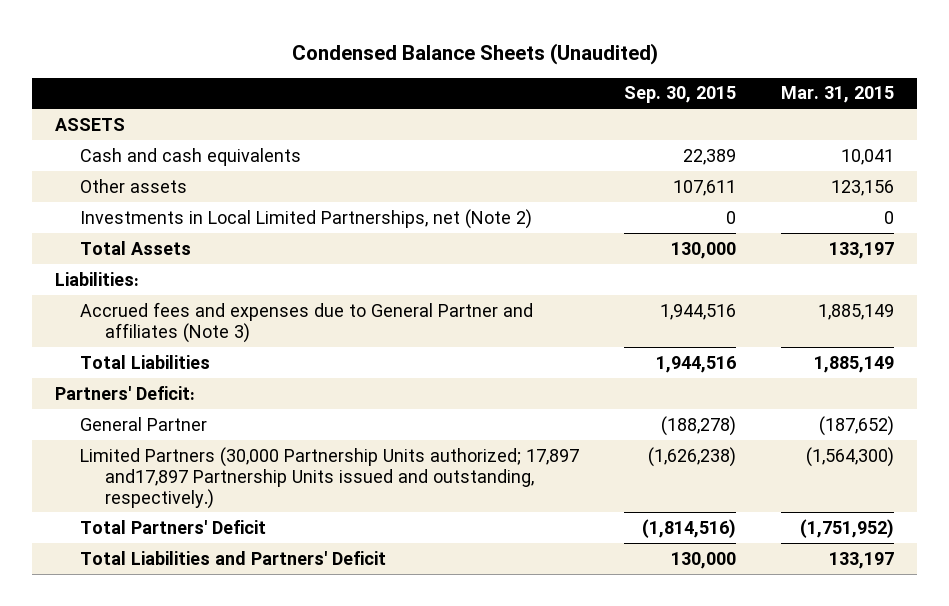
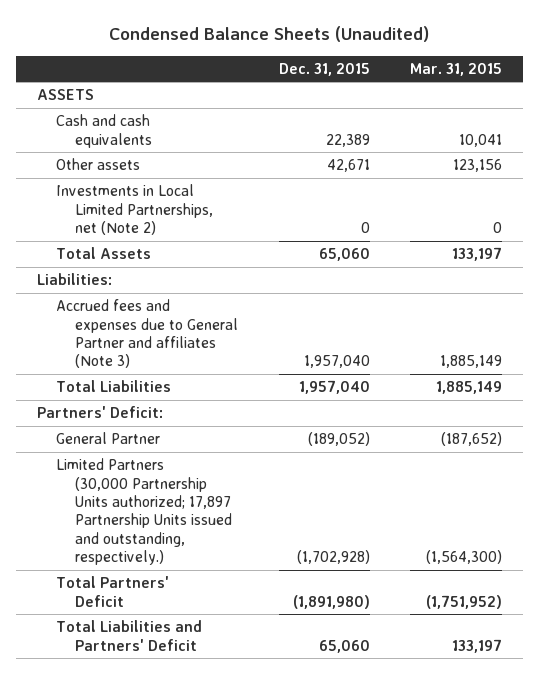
[624,86,737,104] Sep. 30, 2015 -> none
none -> [278,62,370,76] Dec. 31, 2015
[80,446,580,509] Limited Partners (30,000 Partnership Units authorized; 17,897 and17,897 Partnership Units issued and outstanding, respectively.) -> [55,458,232,565] Limited Partners (30,000 Partnership Units authorized; 17,897 Partnership Units issued and outstanding, respectively.)

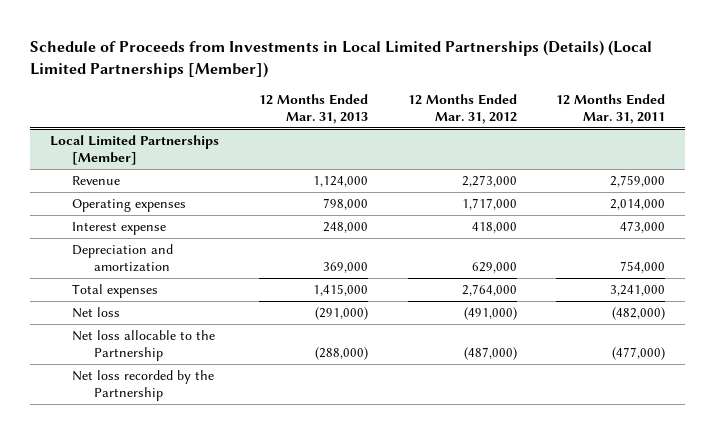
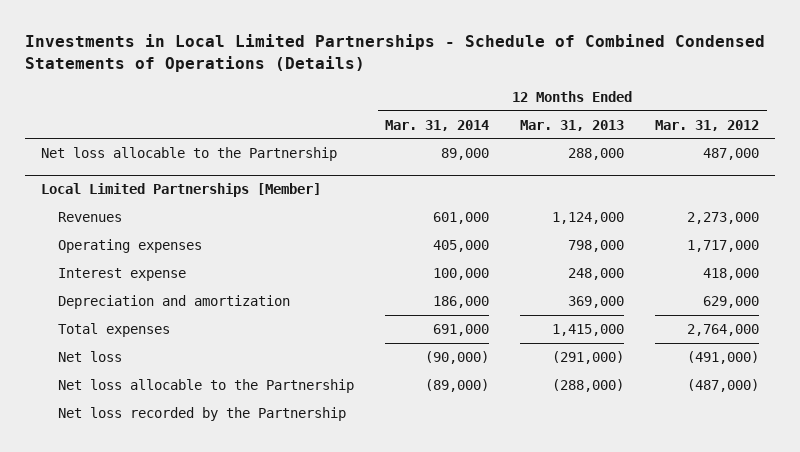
[30,39,653,78] Schedule of Proceeds from Investments in Local Limited Partnerships (Details) (Local Limited Partnerships [Member]) -> [25,34,766,73] Investments in Local Limited Partnerships - Schedule of Combined Condensed Statements of Operations (Details)
[556,93,666,125] 12 Months Ended Mar. 31, 2011 -> none
none -> [385,119,490,131] Mar. 31, 2014
none -> [40,146,337,161] Net loss allocable to the Partnership
[71,175,120,185] Revenue -> [58,211,123,222] Revenues

